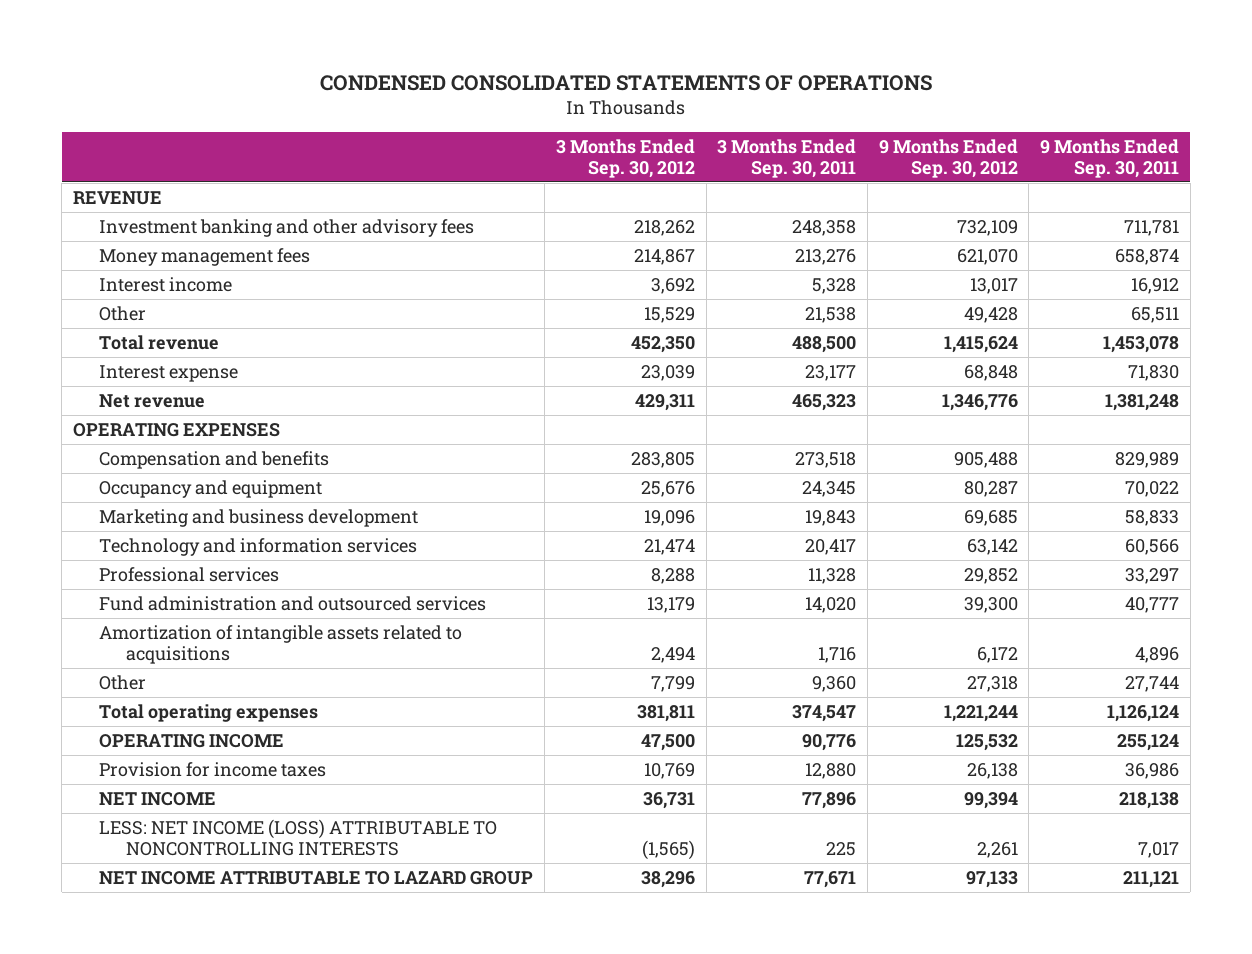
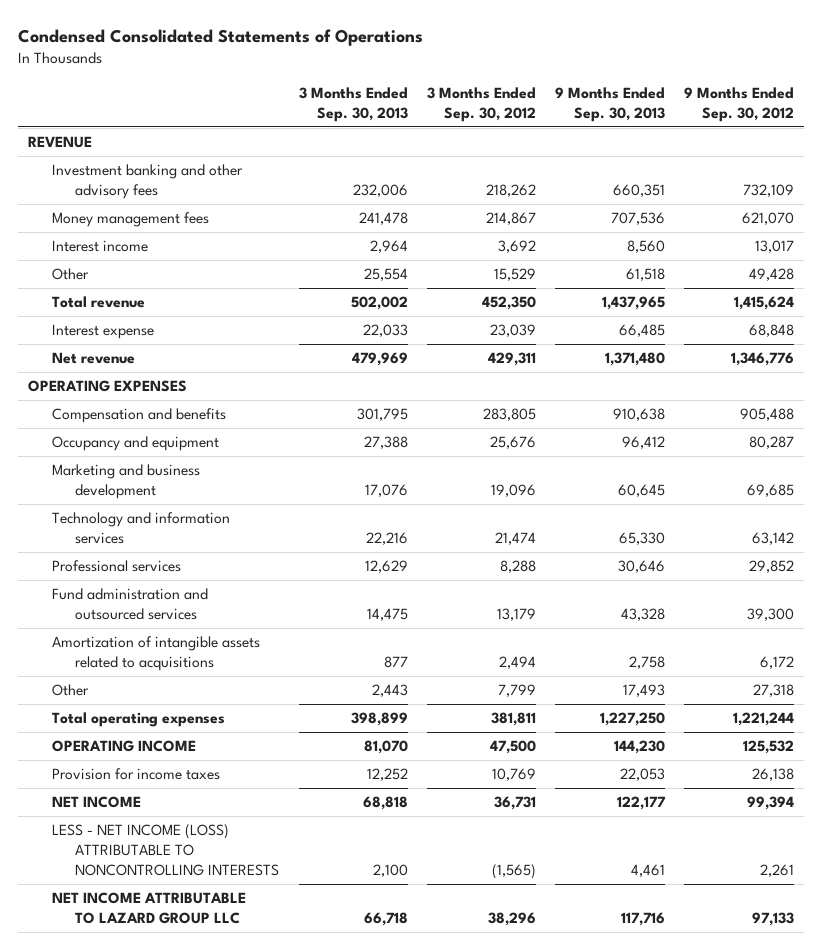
[319,74,932,91] CONDENSED CONSOLIDATED STATEMENTS OF OPERATIONS -> [18,29,424,47] Condensed Consolidated Statements of Operations
[717,138,857,179] 3 Months Ended Sep. 30, 2011 -> none
[1040,138,1180,179] 9 Months Ended Sep. 30, 2011 -> none
none -> [298,86,408,122] 3 Months Ended Sep. 30, 2013
none -> [555,86,666,122] 9 Months Ended Sep. 30, 2013
[99,818,498,857] LESS: NET INCOME (LOSS) ATTRIBUTABLE TO NONCONTROLLING INTERESTS -> [51,824,280,877] LESS - NET INCOME (LOSS) ATTRIBUTABLE TO NONCONTROLLING INTERESTS
[99,870,534,885] NET INCOME ATTRIBUTABLE TO LAZARD GROUP -> [51,892,246,925] NET INCOME ATTRIBUTABLE TO LAZARD GROUP LLC

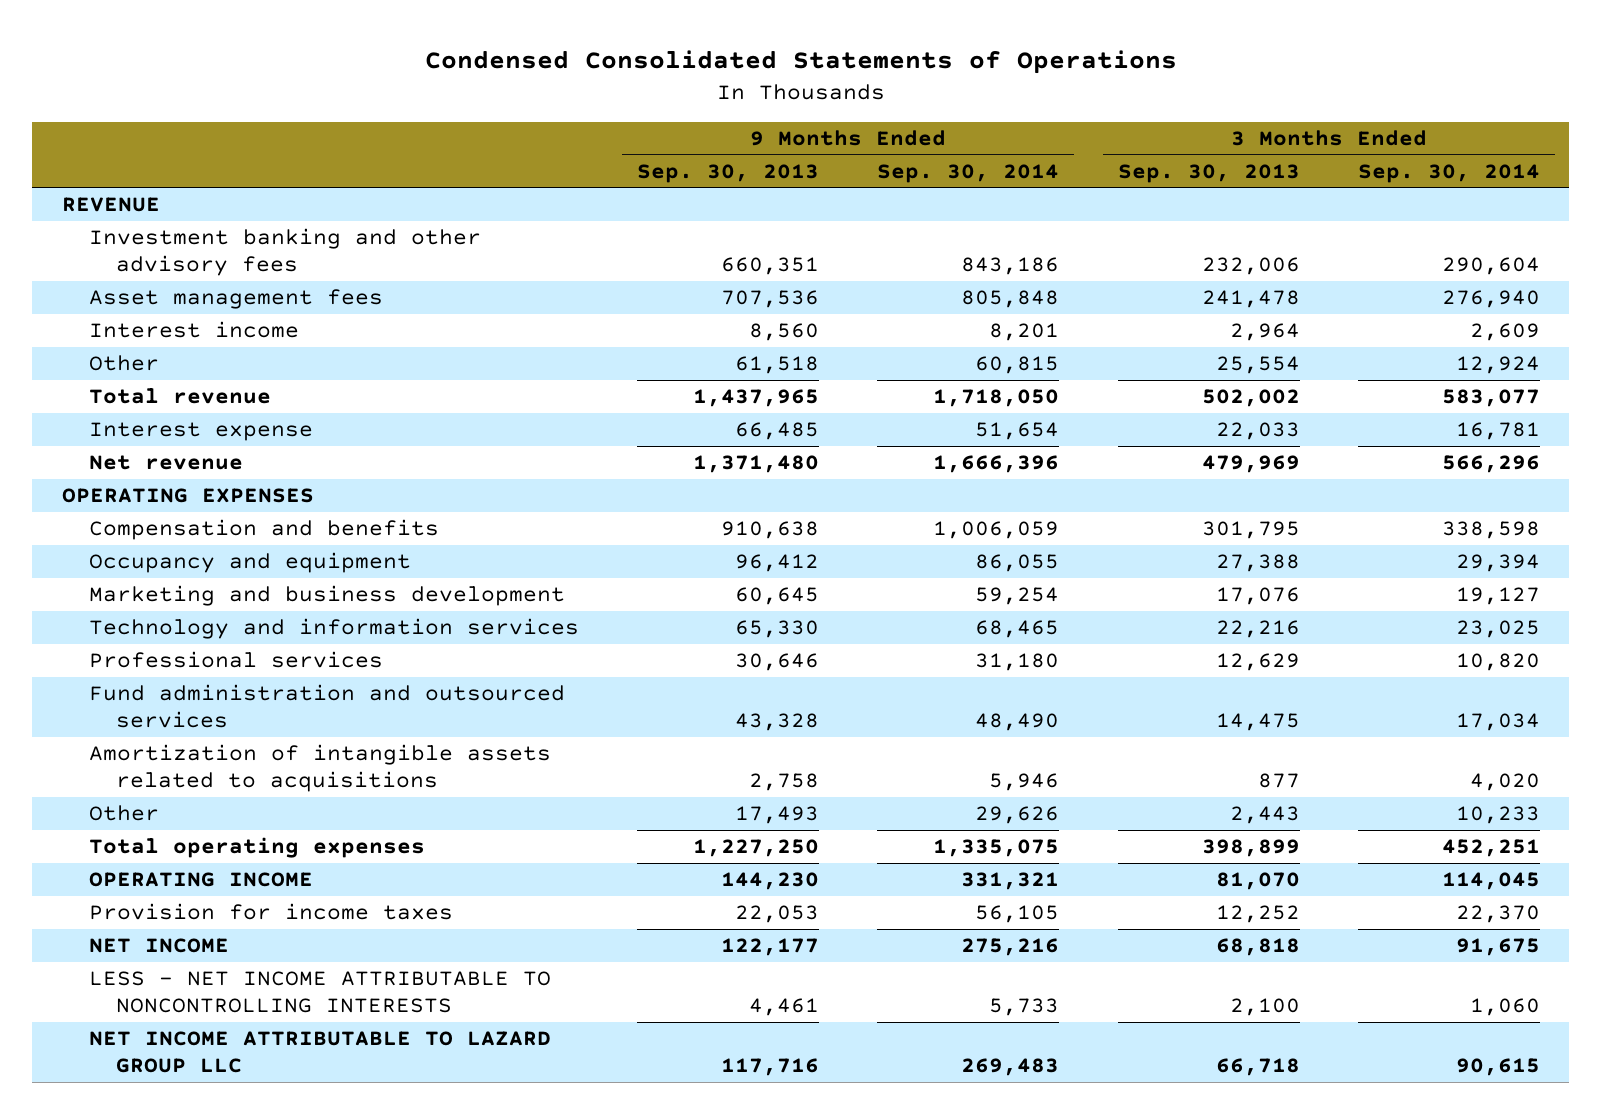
[426,86,536,122] 3 Months Ended Sep. 30, 2012 -> none
[684,86,795,122] 9 Months Ended Sep. 30, 2012 -> none
none -> [877,163,1060,183] Sep. 30, 2014
none -> [1357,163,1540,183] Sep. 30, 2014
[51,212,209,228] Money management fees -> [88,289,383,310] Asset management fees
[51,824,280,877] LESS - NET INCOME (LOSS) ATTRIBUTABLE TO NONCONTROLLING INTERESTS -> [88,971,551,1014] LESS - NET INCOME ATTRIBUTABLE TO NONCONTROLLING INTERESTS

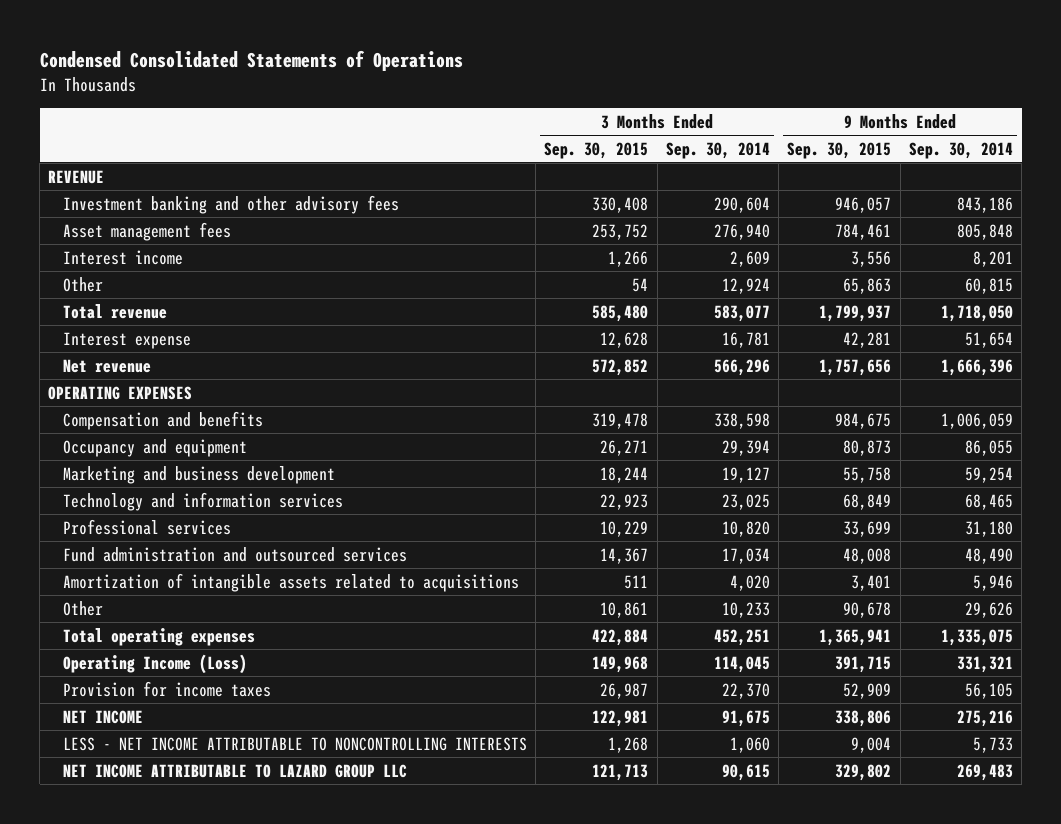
[636,163,819,183] Sep. 30, 2013 -> none
[1117,163,1300,183] Sep. 30, 2013 -> none
none -> [544,141,649,159] Sep. 30, 2015
none -> [787,141,892,159] Sep. 30, 2015
[88,872,313,888] OPERATING INCOME -> [62,653,247,674] Operating Income (Loss)

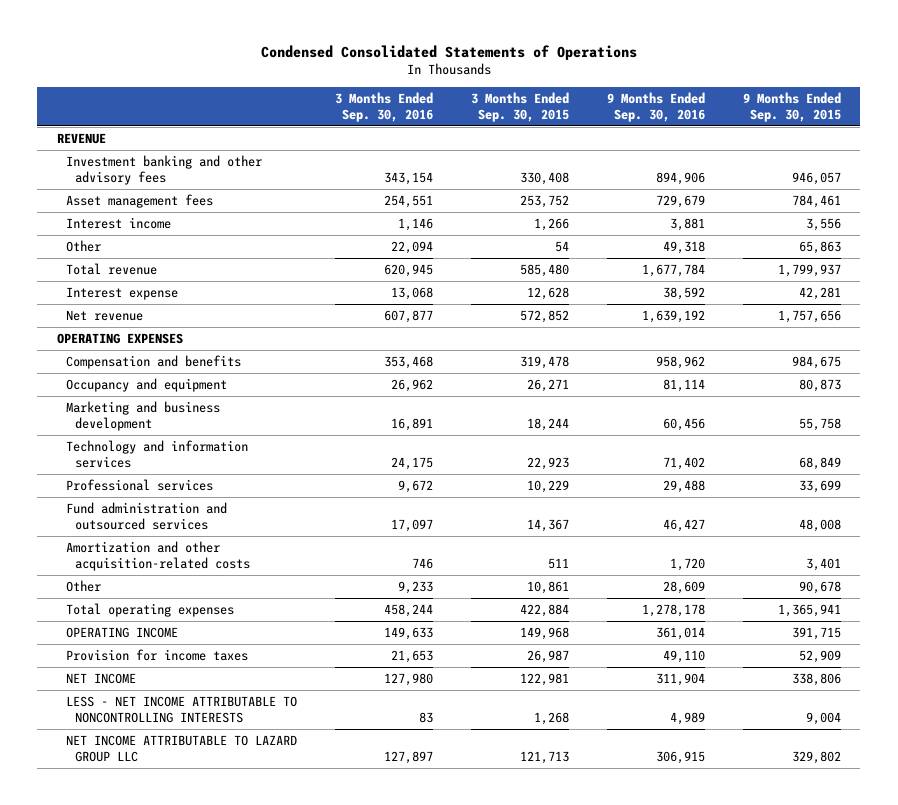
[665,141,770,159] Sep. 30, 2014 -> none
[908,141,1013,159] Sep. 30, 2014 -> none
none -> [334,92,433,122] 3 Months Ended Sep. 30, 2016
none -> [607,92,706,122] 9 Months Ended Sep. 30, 2016
[62,572,519,592] Amortization of intangible assets related to acquisitions -> [65,540,250,571] Amortization and other acquisition-related costs
[62,653,247,674] Operating Income (Loss) -> [65,626,178,638] OPERATING INCOME

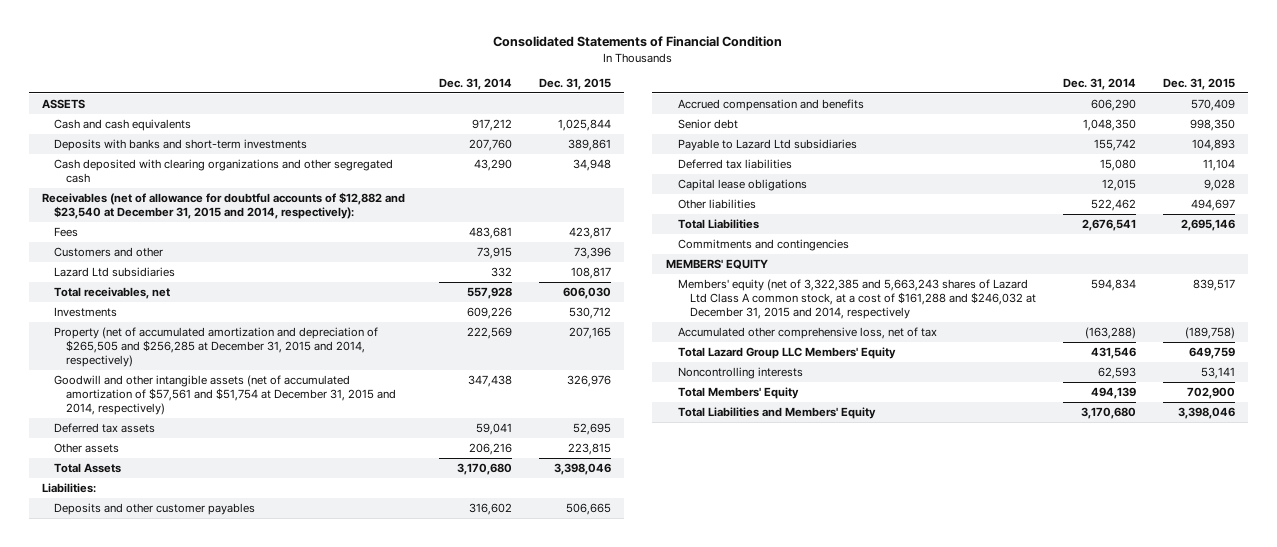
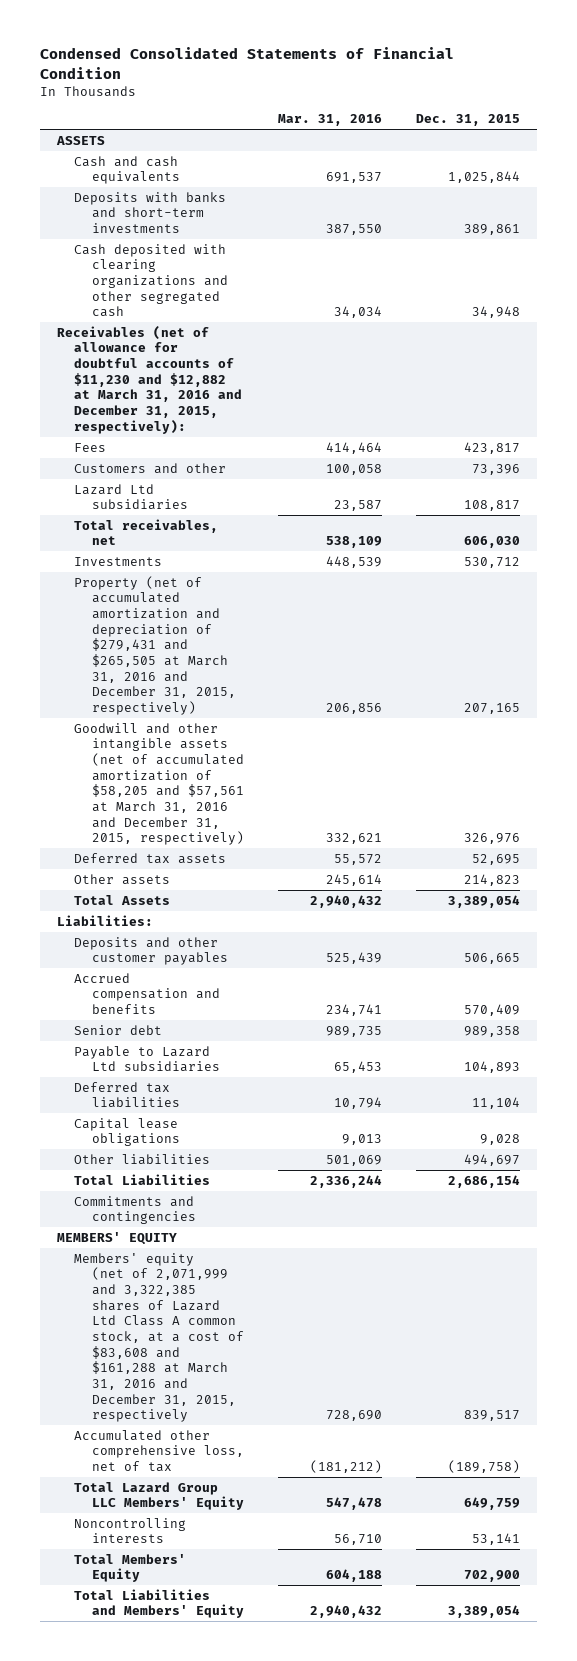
[493,36,783,48] Consolidated Statements of Financial Condition -> [39,47,454,79] Condensed Consolidated Statements of Financial Condition
[439,77,513,90] Dec. 31, 2014 -> none
none -> [278,114,383,127] Mar. 31, 2016
[42,192,406,220] Receivables (net of allowance for doubtful accounts of $12,882 and $23,540 at December 31, 2015 and 2014, respectively): -> [56,325,243,434] Receivables (net of allowance for doubtful accounts of $11,230 and $12,882 at March 31, 2016 and December 31, 2015, respectively):
[54,327,379,368] Property (net of accumulated amortization and depreciation of $265,505 and $256,285 at December 31, 2015 and 2014, respectively) -> [74,575,236,716] Property (net of accumulated amortization and depreciation of $279,431 and $265,505 at March 31, 2016 and December 31, 2015, respectively)
[54,375,397,416] Goodwill and other intangible assets (net of accumulated amortization of $57,561 and $51,754 at December 31, 2015 and 2014, respectively) -> [74,722,244,846] Goodwill and other intangible assets (net of accumulated amortization of $58,205 and $57,561 at March 31, 2016 and December 31, 2015, respectively)
[567,443,611,456] 223,815 -> [464,873,521,886] 214,823
[553,463,611,476] 3,398,046 -> [448,894,521,908] 3,389,054
[1189,119,1235,132] 998,350 -> [464,1025,521,1037] 989,358
[1180,219,1235,232] 2,695,146 -> [448,1174,521,1188] 2,686,154
[677,279,1036,320] Members' equity (net of 3,322,385 and 5,663,243 shares of Lazard Ltd Class A common stock, at a cost of $161,288 and $246,032 at December 31, 2015 and 2014, respectively -> [74,1252,244,1423] Members' equity (net of 2,071,999 and 3,322,385 shares of Lazard Ltd Class A common stock, at a cost of $83,608 and $161,288 at March 31, 2016 and December 31, 2015, respectively
[1177,407,1235,420] 3,398,046 -> [448,1605,521,1619] 3,389,054

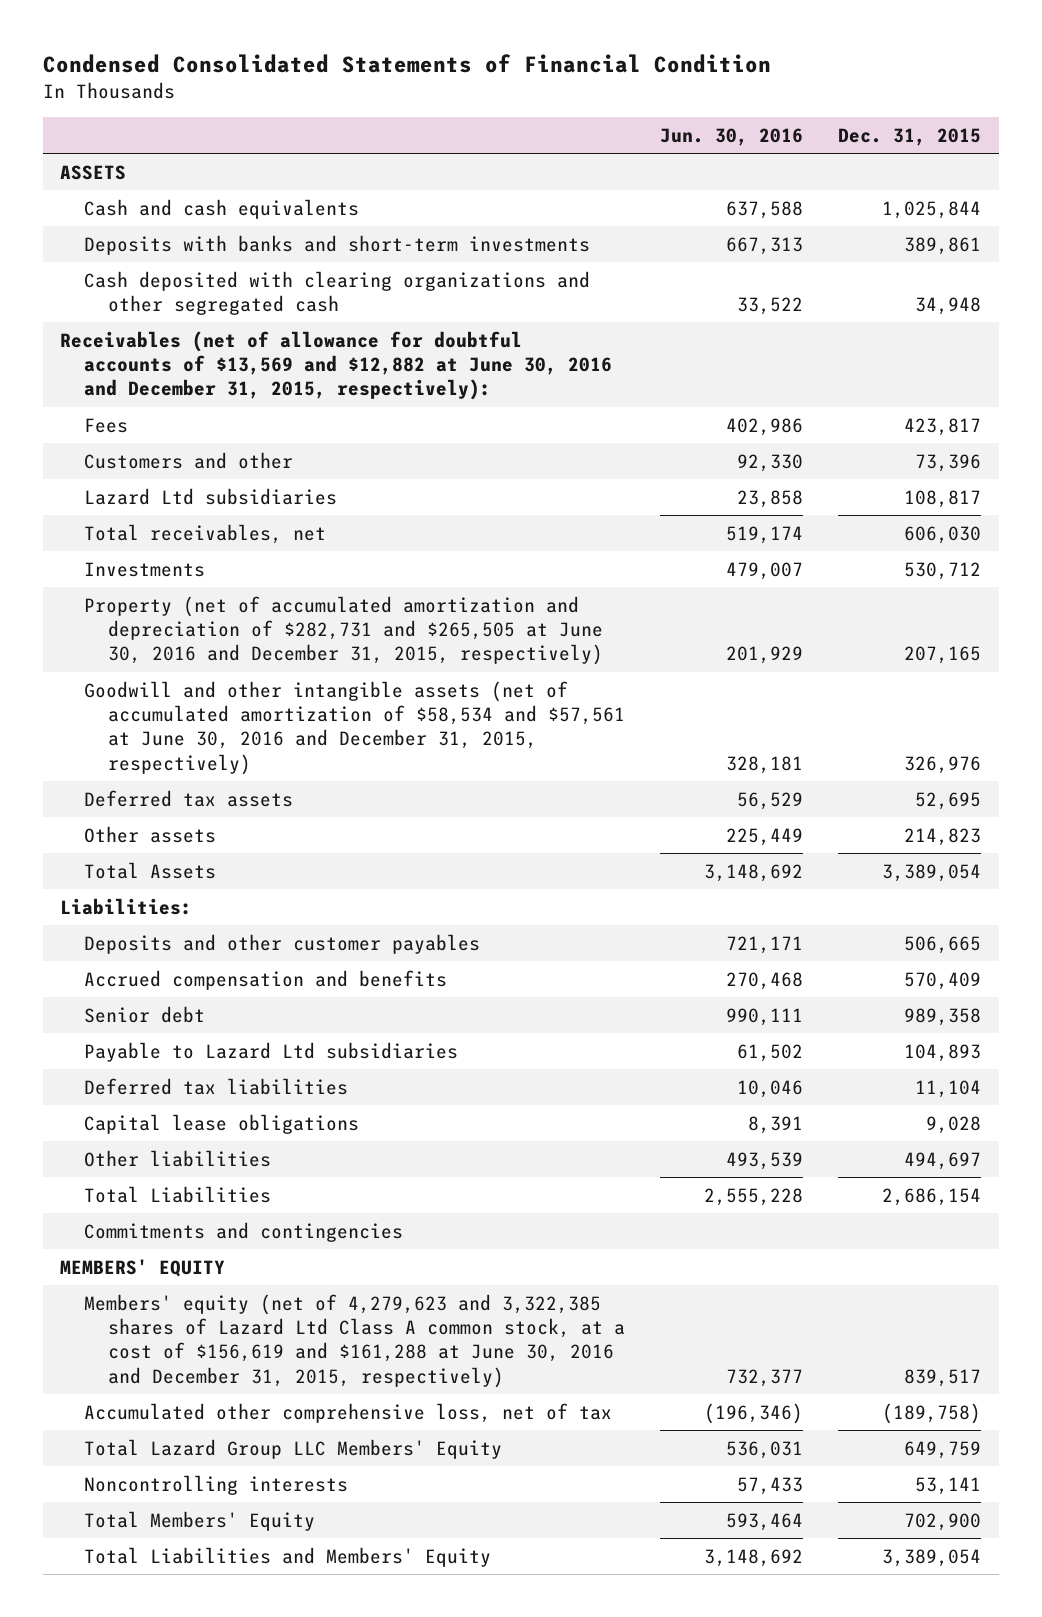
[278,114,383,127] Mar. 31, 2016 -> none
none -> [659,127,803,146] Jun. 30, 2016
[56,325,243,434] Receivables (net of allowance for doubtful accounts of $11,230 and $12,882 at March 31, 2016 and December 31, 2015, respectively): -> [60,330,613,401] Receivables (net of allowance for doubtful accounts of $13,569 and $12,882 at June 30, 2016 and December 31, 2015, respectively):
[74,575,236,716] Property (net of accumulated amortization and depreciation of $279,431 and $265,505 at March 31, 2016 and December 31, 2015, respectively) -> [84,595,603,666] Property (net of accumulated amortization and depreciation of $282,731 and $265,505 at June 30, 2016 and December 31, 2015, respectively)
[74,722,244,846] Goodwill and other intangible assets (net of accumulated amortization of $58,205 and $57,561 at March 31, 2016 and December 31, 2015, respectively) -> [84,680,625,775] Goodwill and other intangible assets (net of accumulated amortization of $58,534 and $57,561 at June 30, 2016 and December 31, 2015, respectively)
[74,1252,244,1423] Members' equity (net of 2,071,999 and 3,322,385 shares of Lazard Ltd Class A common stock, at a cost of $83,608 and $161,288 at March 31, 2016 and December 31, 2015, respectively -> [84,1293,625,1388] Members' equity (net of 4,279,623 and 3,322,385 shares of Lazard Ltd Class A common stock, at a cost of $156,619 and $161,288 at June 30, 2016 and December 31, 2015, respectively)

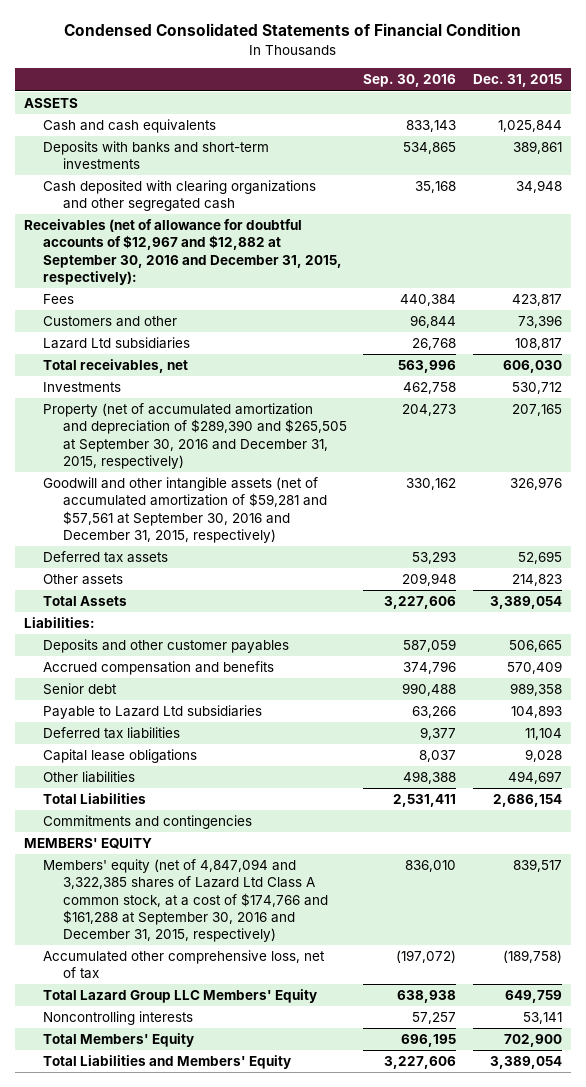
[659,127,803,146] Jun. 30, 2016 -> none
none -> [363,74,457,88] Sep. 30, 2016
[60,330,613,401] Receivables (net of allowance for doubtful accounts of $13,569 and $12,882 at June 30, 2016 and December 31, 2015, respectively): -> [23,219,343,285] Receivables (net of allowance for doubtful accounts of $12,967 and $12,882 at September 30, 2016 and December 31, 2015, respectively):
[84,595,603,666] Property (net of accumulated amortization and depreciation of $282,731 and $265,505 at June 30, 2016 and December 31, 2015, respectively) -> [43,403,347,469] Property (net of accumulated amortization and depreciation of $289,390 and $265,505 at September 30, 2016 and December 31, 2015, respectively)
[84,680,625,775] Goodwill and other intangible assets (net of accumulated amortization of $58,534 and $57,561 at June 30, 2016 and December 31, 2015, respectively) -> [43,477,327,543] Goodwill and other intangible assets (net of accumulated amortization of $59,281 and $57,561 at September 30, 2016 and December 31, 2015, respectively)
[84,1293,625,1388] Members' equity (net of 4,279,623 and 3,322,385 shares of Lazard Ltd Class A common stock, at a cost of $156,619 and $161,288 at June 30, 2016 and December 31, 2015, respectively) -> [43,859,328,943] Members' equity (net of 4,847,094 and 3,322,385 shares of Lazard Ltd Class A common stock, at a cost of $174,766 and $161,288 at September 30, 2016 and December 31, 2015, respectively)

